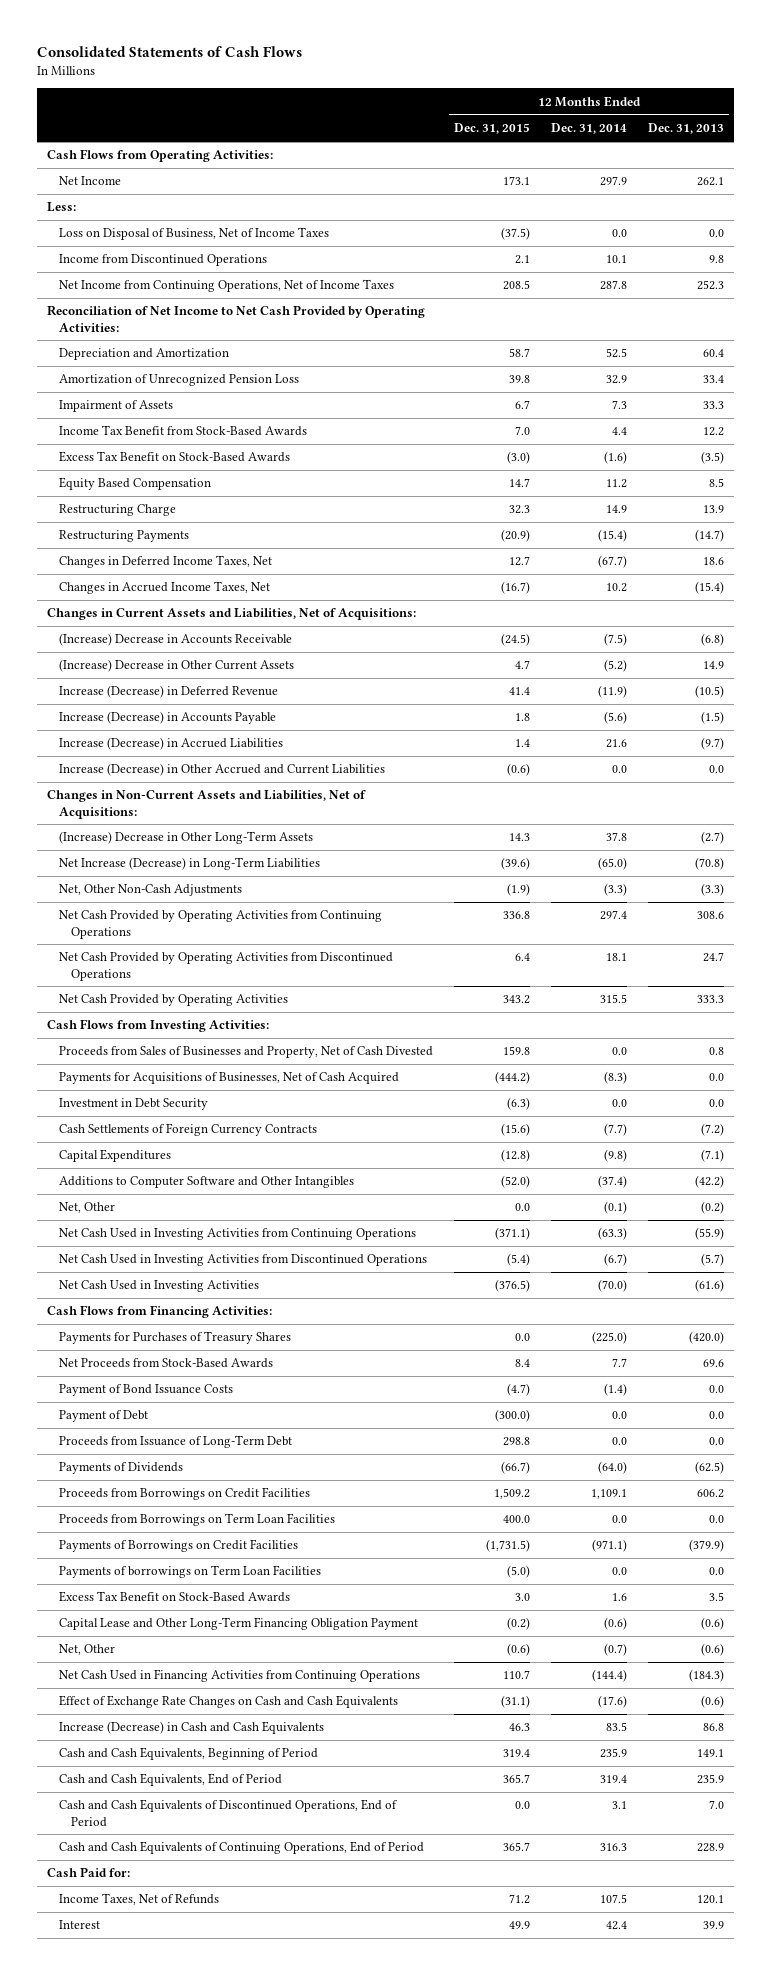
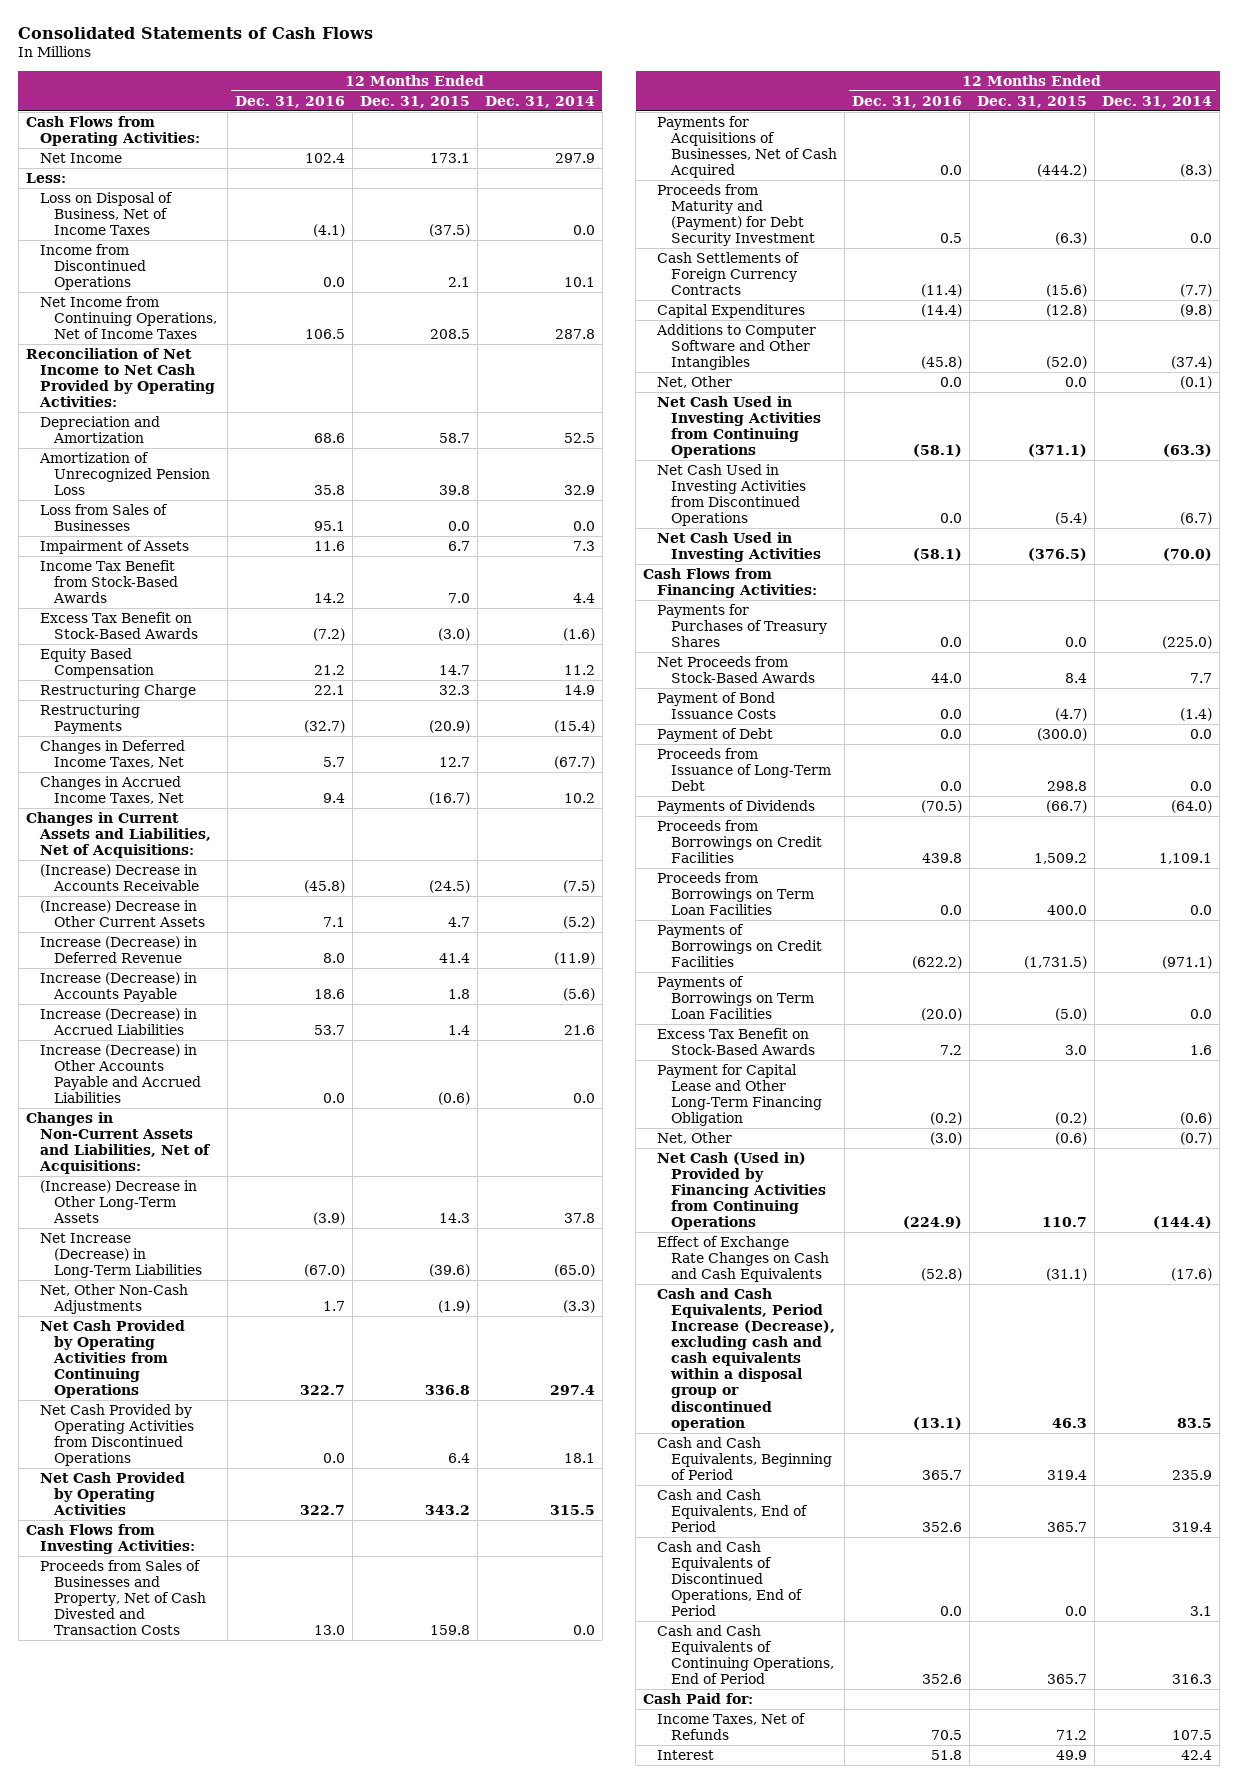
[647,123,724,135] Dec. 31, 2013 -> none
none -> [234,95,345,108] Dec. 31, 2016
none -> [39,503,168,532] Loss from Sales of Businesses
[59,763,386,777] Increase (Decrease) in Other Accrued and Current Liabilities -> [39,1043,201,1104] Increase (Decrease) in Other Accounts Payable and Accrued Liabilities
[59,1046,434,1059] Proceeds from Sales of Businesses and Property, Net of Cash Divested -> [39,1559,206,1636] Proceeds from Sales of Businesses and Property, Net of Cash Divested and Transaction Costs
[59,1098,209,1111] Investment in Debt Security -> none
none -> [657,183,816,247] Proceeds from Maturity and (Payment) for Debt Security Investment
[59,1565,322,1579] Payments of borrowings on Term Loan Facilities -> [657,975,815,1020] Payments of Borrowings on Term Loan Facilities
[59,1617,419,1631] Capital Lease and Other Long-Term Financing Obligation Payment -> [657,1063,823,1127] Payment for Capital Lease and Other Long-Term Financing Obligation
[59,1669,421,1683] Net Cash Used in Financing Activities from Continuing Operations -> [657,1151,827,1231] Net Cash (Used in) Provided by Financing Activities from Continuing Operations
[59,1721,325,1735] Increase (Decrease) in Cash and Cash Equivalents -> [657,1287,836,1431] Cash and Cash Equivalents, Period Increase (Decrease), excluding cash and cash equivalents within a disposal group or discontinued operation

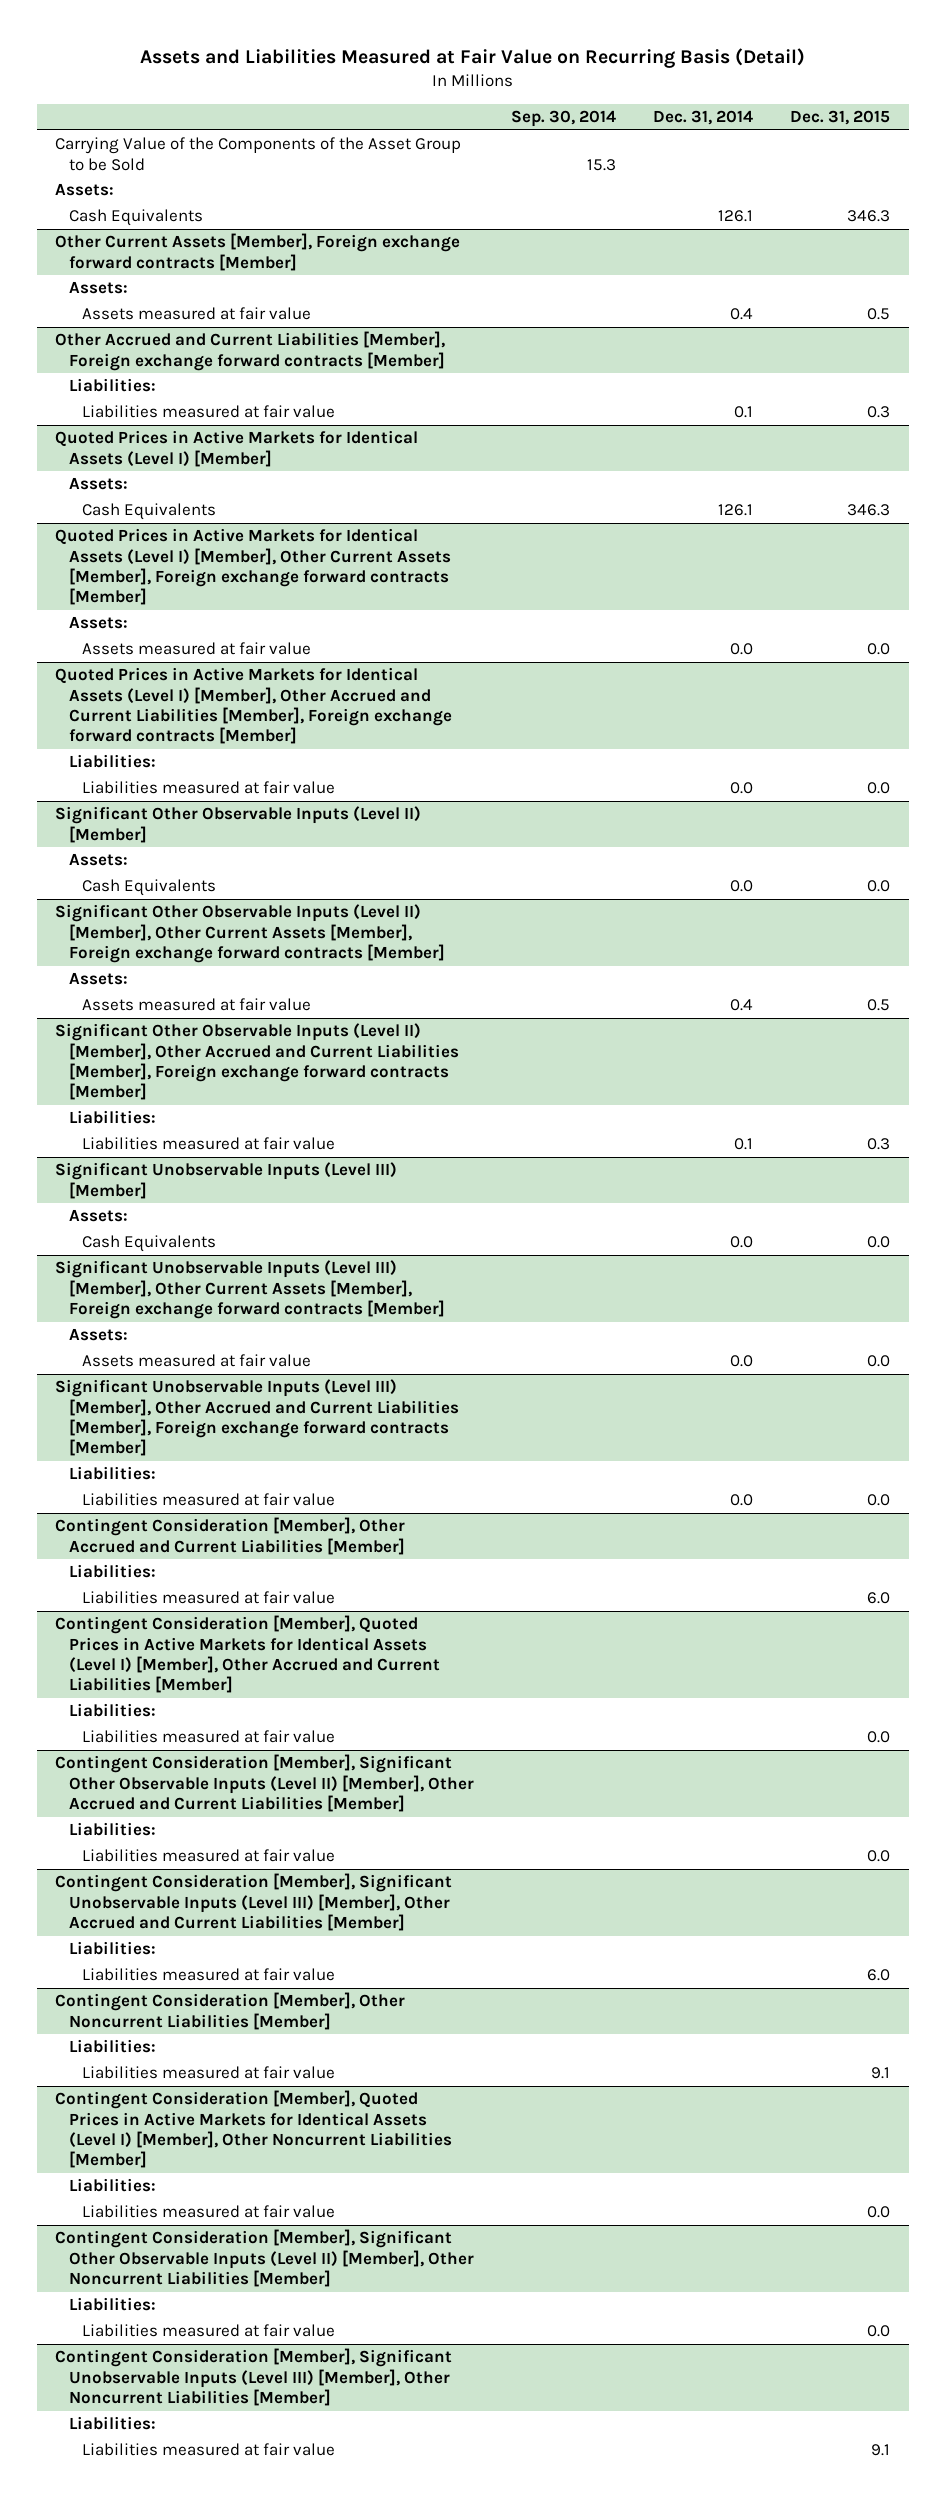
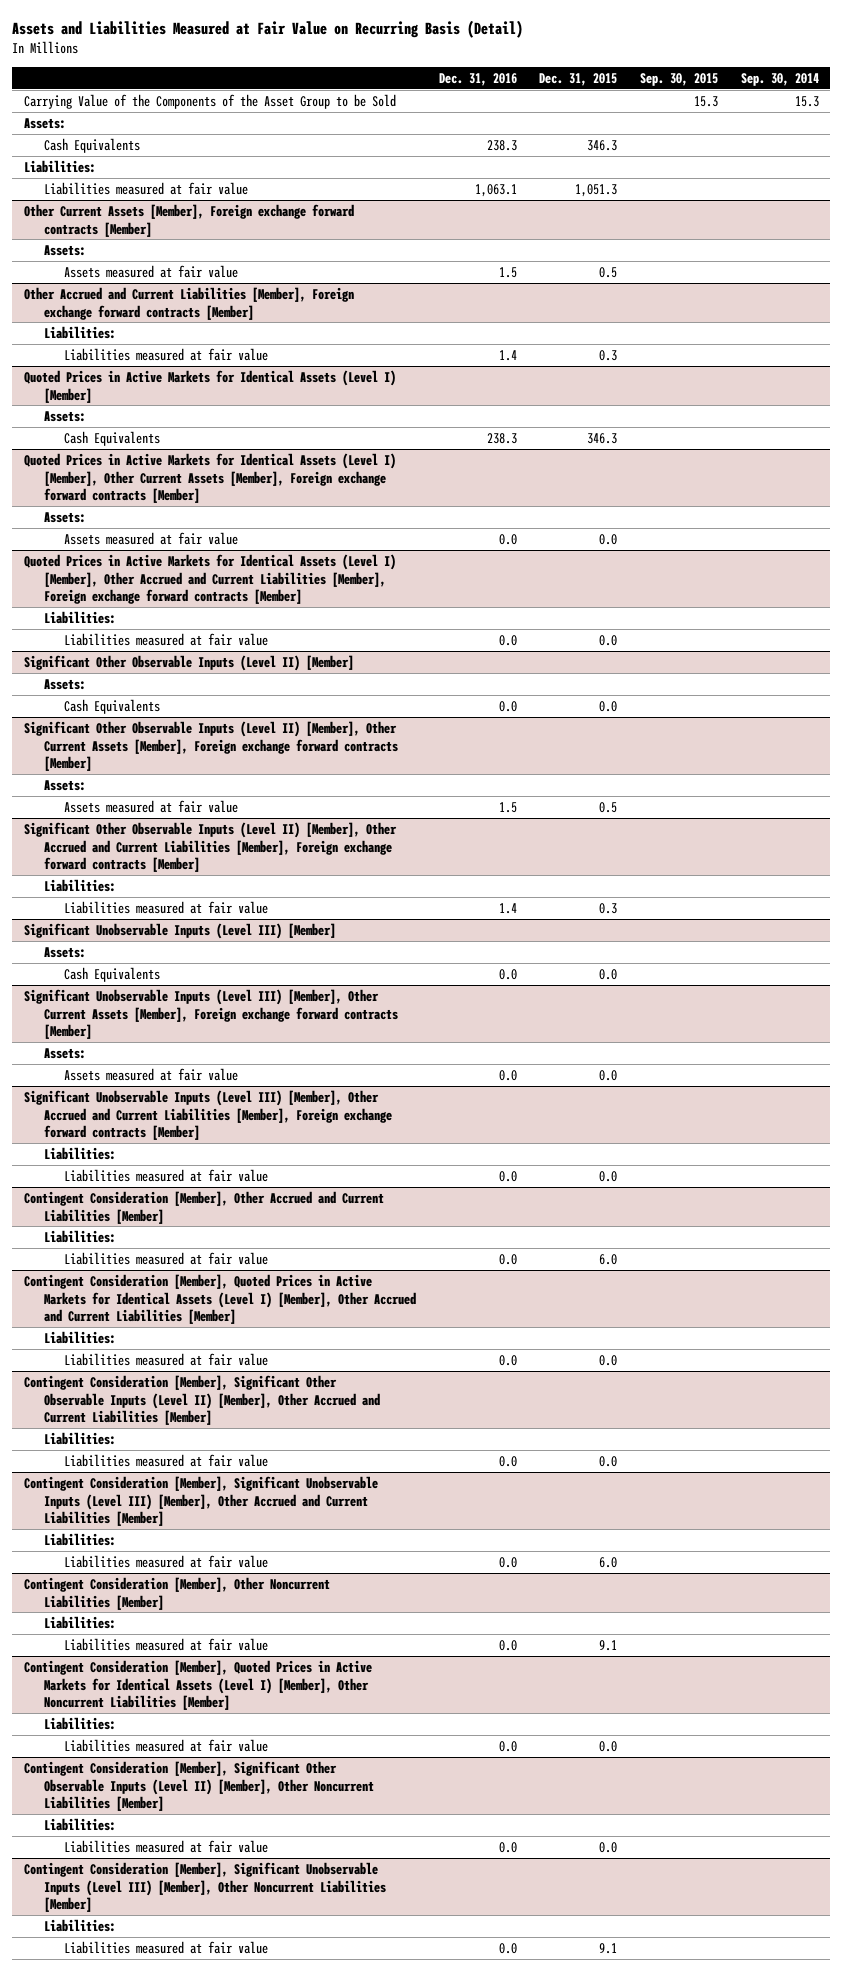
[652,110,753,126] Dec. 31, 2014 -> none
none -> [438,73,517,87] Dec. 31, 2016
none -> [639,73,718,87] Sep. 30, 2015
none -> [23,159,96,173] Liabilities:
none -> [43,181,248,195] Liabilities measured at fair value

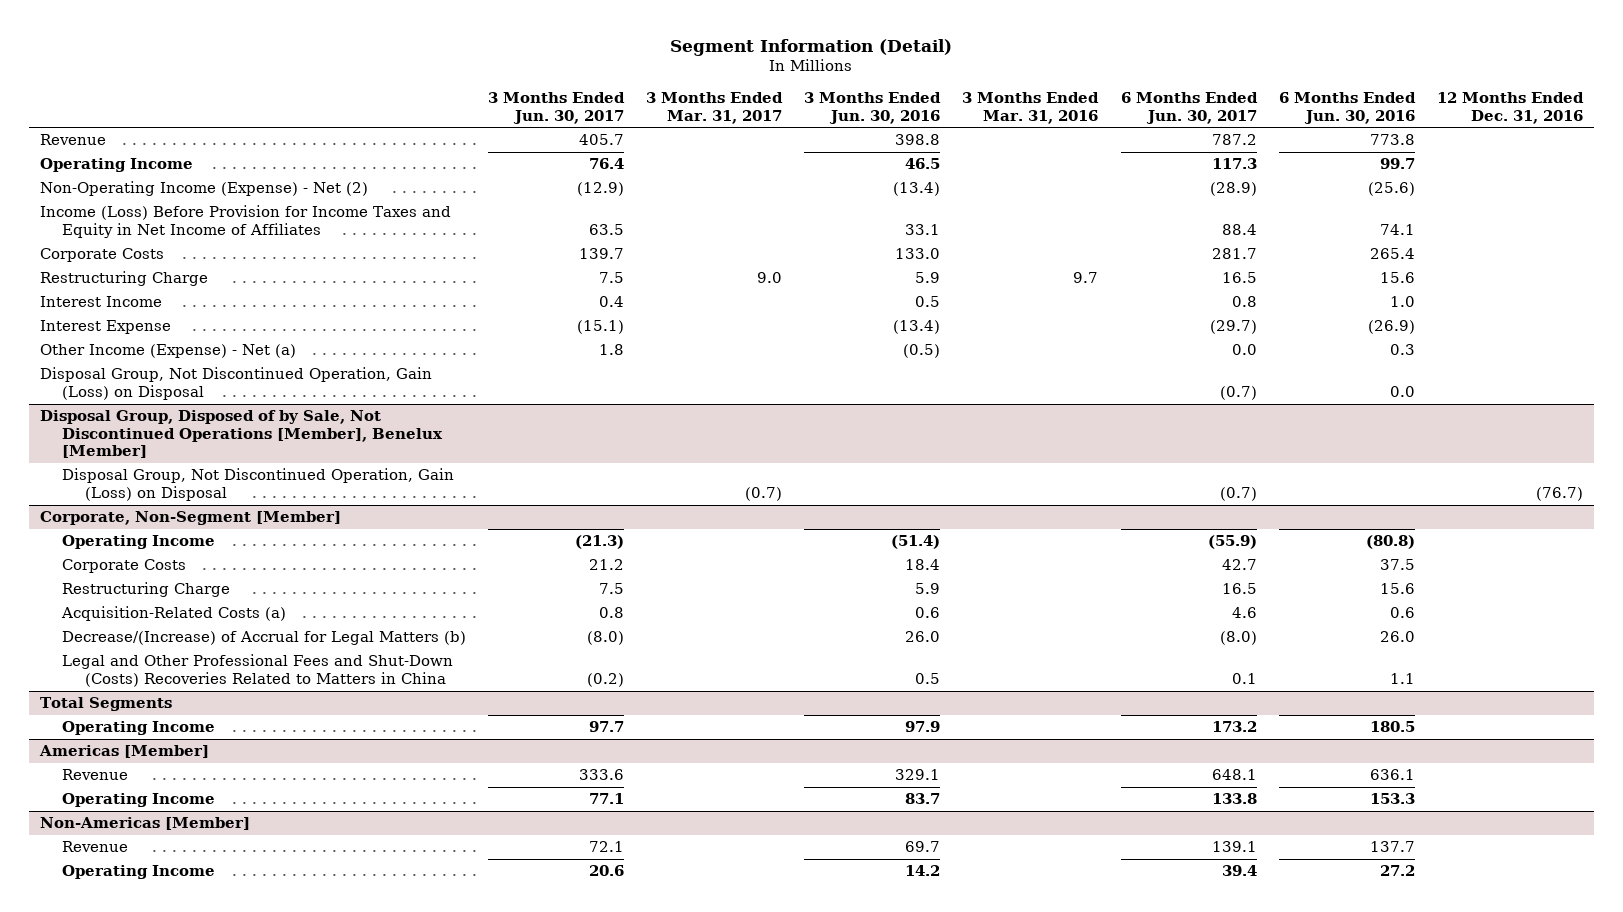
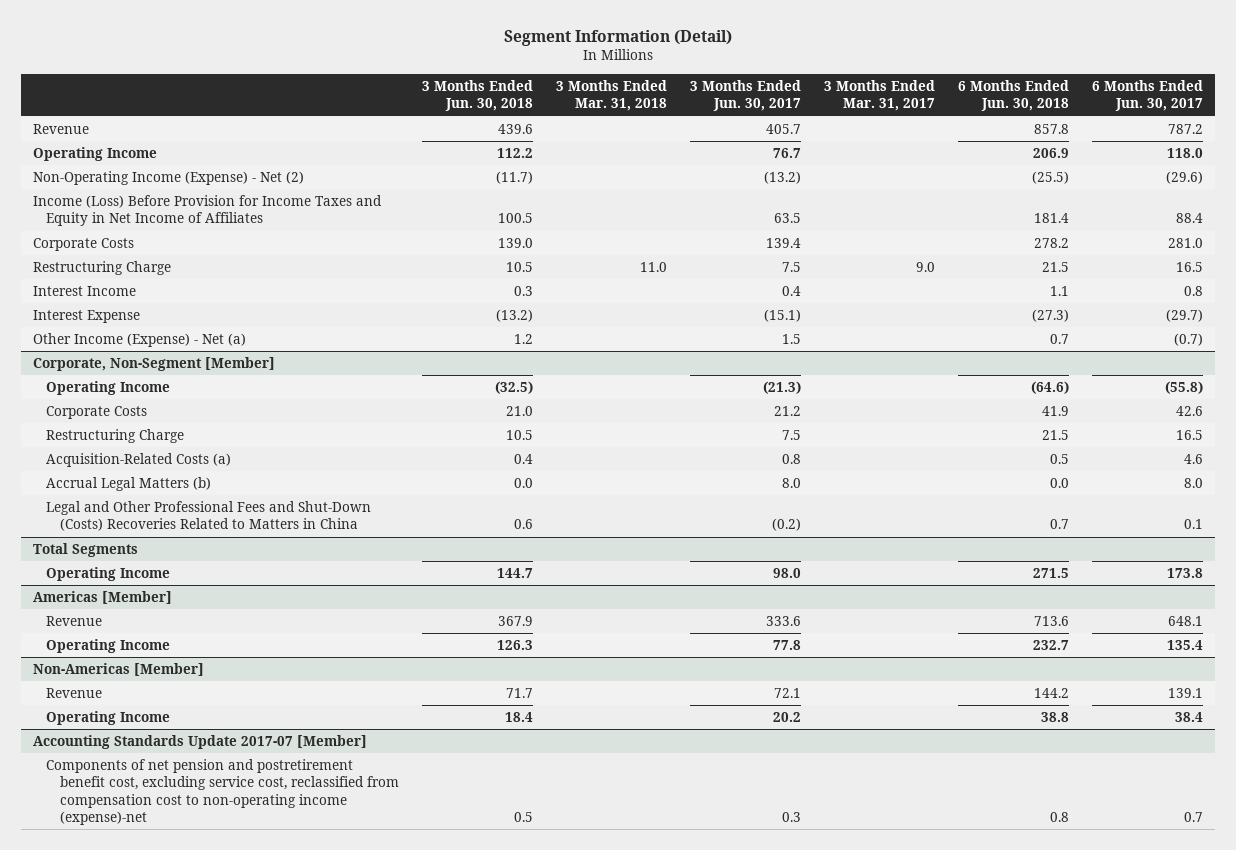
[804,92,942,124] 3 Months Ended Jun. 30, 2016 -> none
[962,92,1100,124] 3 Months Ended Mar. 31, 2016 -> none
[1278,92,1416,124] 6 Months Ended Jun. 30, 2016 -> none
[1436,92,1584,124] 12 Months Ended Dec. 31, 2016 -> none
none -> [421,79,533,112] 3 Months Ended Jun. 30, 2018
none -> [555,79,667,112] 3 Months Ended Mar. 31, 2018
none -> [958,79,1070,112] 6 Months Ended Jun. 30, 2018
[589,158,625,170] 76.4 -> [772,147,801,158] 76.7
[1211,158,1257,170] 117.3 -> [1167,147,1204,158] 118.0
[577,182,625,197] (12.9) -> [763,170,801,184] (13.2)
[1209,182,1257,197] (28.9) -> [1166,170,1204,184] (29.6)
[579,248,625,260] 139.7 -> [765,237,801,248] 139.4
[1211,248,1257,260] 281.7 -> [1168,237,1204,248] 281.0
[40,367,433,400] Disposal Group, Not Discontinued Operation, Gain (Loss) on Disposal -> none
[40,410,444,459] Disposal Group, Disposed of by Sale, Not Discontinued Operations [Member], Benelux [Member] -> none
[62,468,455,501] Disposal Group, Not Discontinued Operation, Gain (Loss) on Disposal -> none
[599,344,625,356] 1.8 -> [781,333,801,344] 1.5
[1231,344,1257,356] 0.0 -> [1174,332,1204,346] (0.7)
[1207,535,1257,550] (55.9) -> [1165,380,1204,394] (55.8)
[1221,559,1257,571] 42.7 -> [1176,405,1204,416] 42.6
[62,631,467,646] Decrease/(Increase) of Accrual for Legal Matters (b) -> [46,476,212,491] Accrual Legal Matters (b)
[587,631,625,646] (8.0) -> [781,477,801,488] 8.0
[1219,631,1257,646] (8.0) -> [1184,477,1204,488] 8.0
[589,721,625,733] 97.7 -> [772,567,801,578] 98.0
[1211,721,1257,733] 173.2 -> [1167,567,1204,578] 173.8
[589,793,625,805] 77.1 -> [772,639,801,650] 77.8
[1211,793,1257,805] 133.8 -> [1167,639,1204,650] 135.4
[589,865,625,877] 20.6 -> [772,711,801,722] 20.2
[1221,865,1257,877] 39.4 -> [1175,711,1204,722] 38.4
none -> [32,734,367,749] Accounting Standards Update 2017-07 [Member]
none -> [46,758,399,826] Components of net pension and postretirement benefit cost, excluding service cost, reclassified from compensation cost to non-operating income (expense)-net

